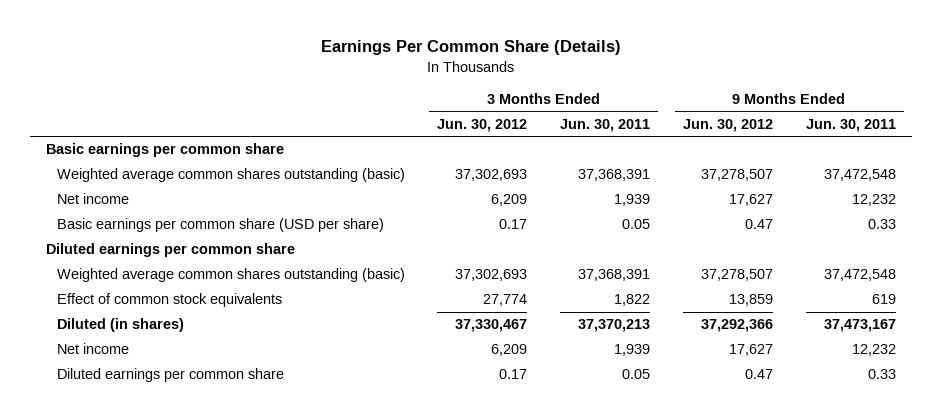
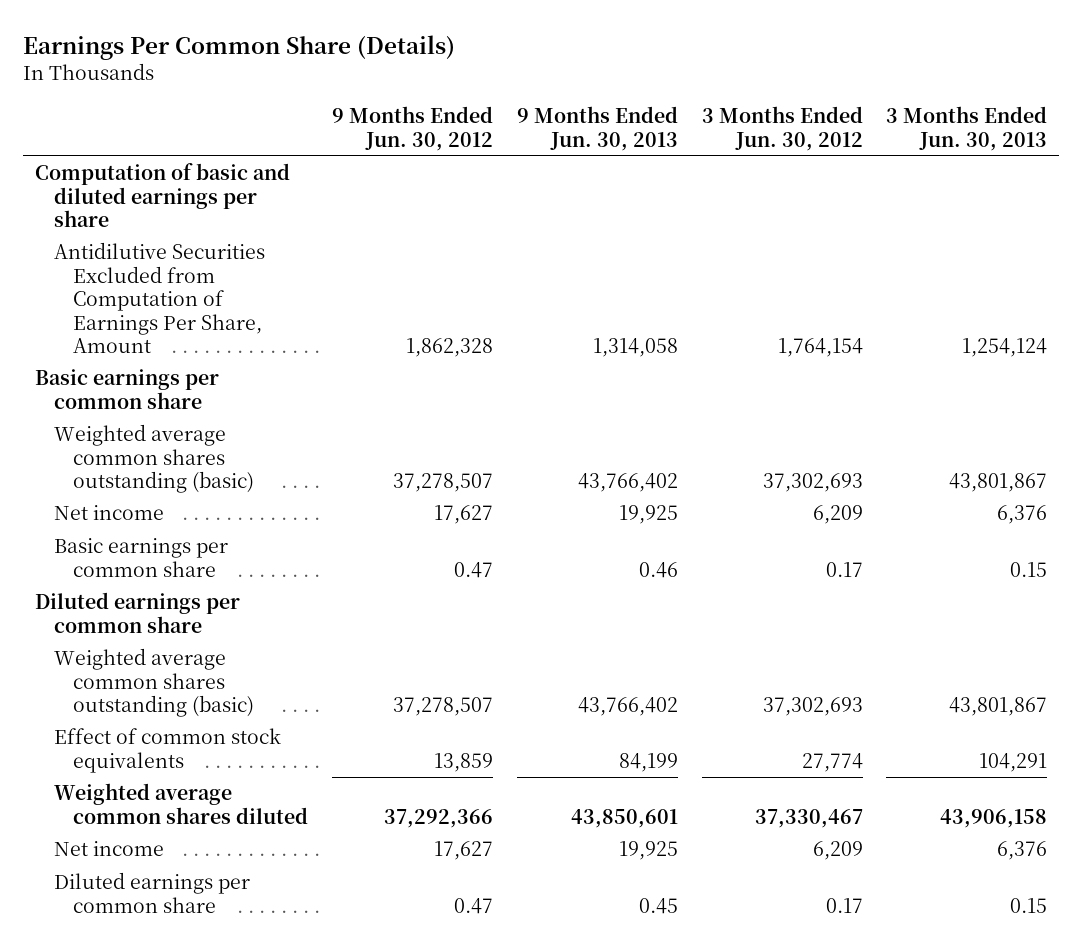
[560,118,651,132] Jun. 30, 2011 -> none
[805,118,896,132] Jun. 30, 2011 -> none
none -> [516,106,678,151] 9 Months Ended Jun. 30, 2013
none -> [886,106,1048,151] 3 Months Ended Jun. 30, 2013
none -> [34,163,290,228] Computation of basic and diluted earnings per share
none -> [54,242,266,354] Antidilutive Securities Excluded from Computation of Earnings Per Share, Amount
[56,218,384,233] Basic earnings per common share (USD per share) -> [54,538,229,577] Basic earnings per common share
[56,318,184,333] Diluted (in shares) -> [54,783,309,824] Weighted average common shares diluted

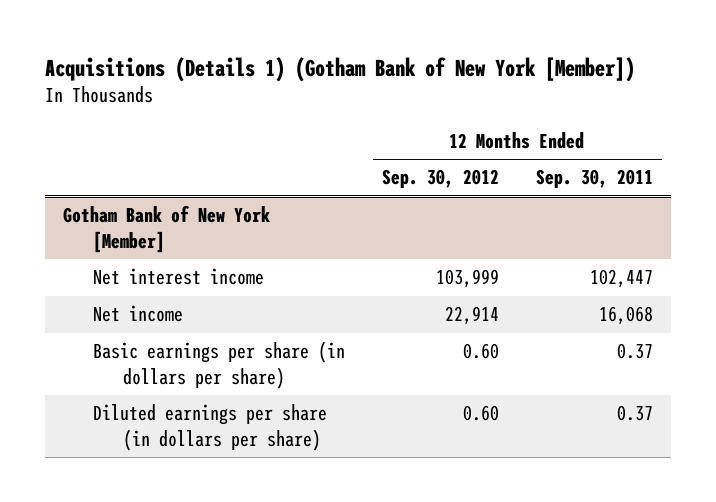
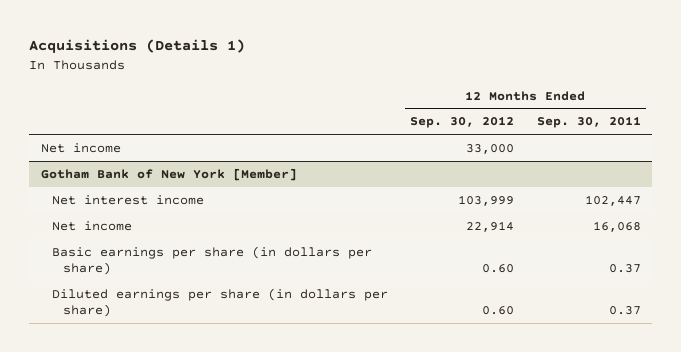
[44,56,635,82] Acquisitions (Details 1) (Gotham Bank of New York [Member]) -> [29,39,246,54] Acquisitions (Details 1)
none -> [40,142,121,153] Net income

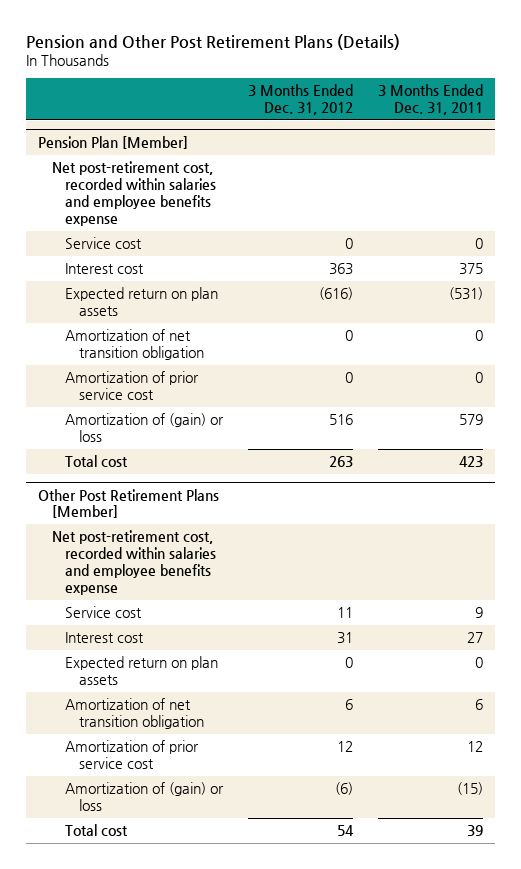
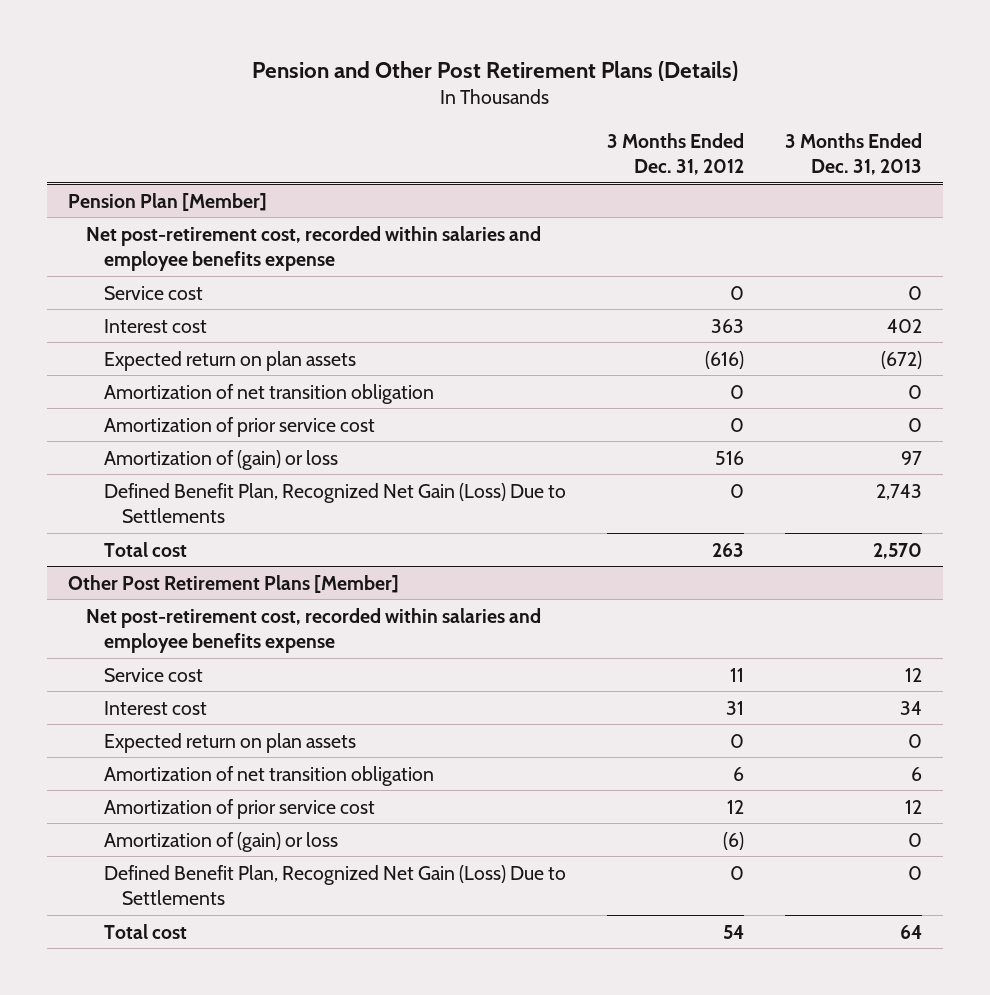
[377,84,483,115] 3 Months Ended Dec. 31, 2011 -> none
none -> [785,132,923,175] 3 Months Ended Dec. 31, 2013
none -> [104,482,567,523] Defined Benefit Plan, Recognized Net Gain (Loss) Due to Settlements
none -> [104,864,567,905] Defined Benefit Plan, Recognized Net Gain (Loss) Due to Settlements

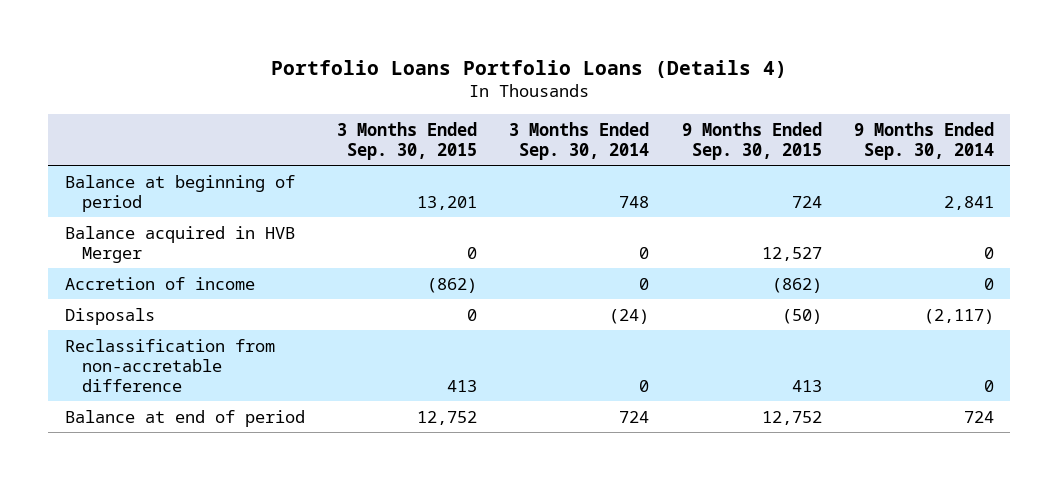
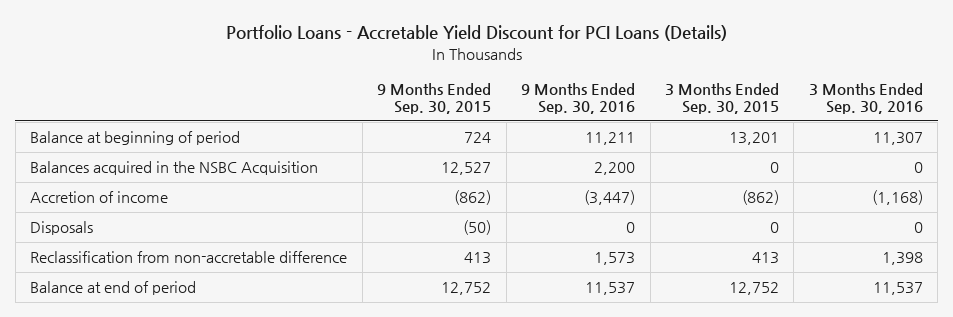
[271,59,788,78] Portfolio Loans Portfolio Loans (Details 4) -> [225,25,727,42] Portfolio Loans - Accretable Yield Discount for PCI Loans (Details)
[509,121,650,160] 3 Months Ended Sep. 30, 2014 -> none
[853,121,994,160] 9 Months Ended Sep. 30, 2014 -> none
none -> [521,82,636,115] 9 Months Ended Sep. 30, 2016
none -> [808,82,923,115] 3 Months Ended Sep. 30, 2016
[64,225,295,263] Balance acquired in HVB Merger -> [30,160,319,175] Balances acquired in the NSBC Acquisition

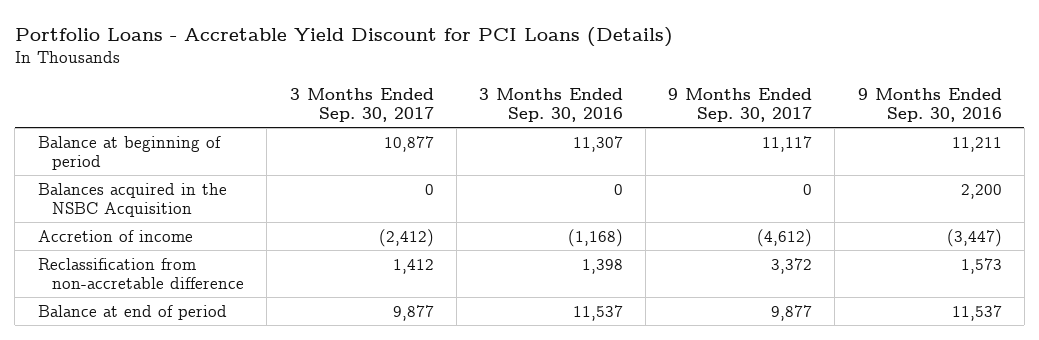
[377,82,492,115] 9 Months Ended Sep. 30, 2015 -> none
[664,82,779,115] 3 Months Ended Sep. 30, 2015 -> none
none -> [289,87,434,123] 3 Months Ended Sep. 30, 2017
none -> [668,87,813,123] 9 Months Ended Sep. 30, 2017
[30,220,94,235] Disposals -> none

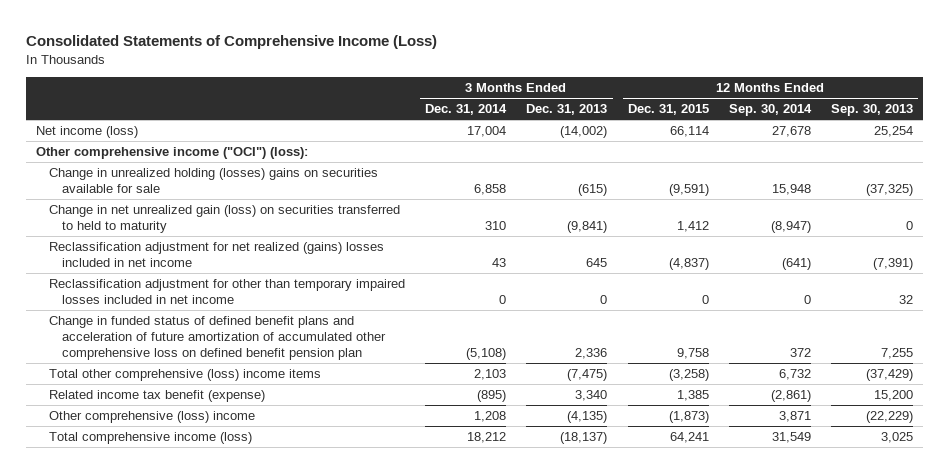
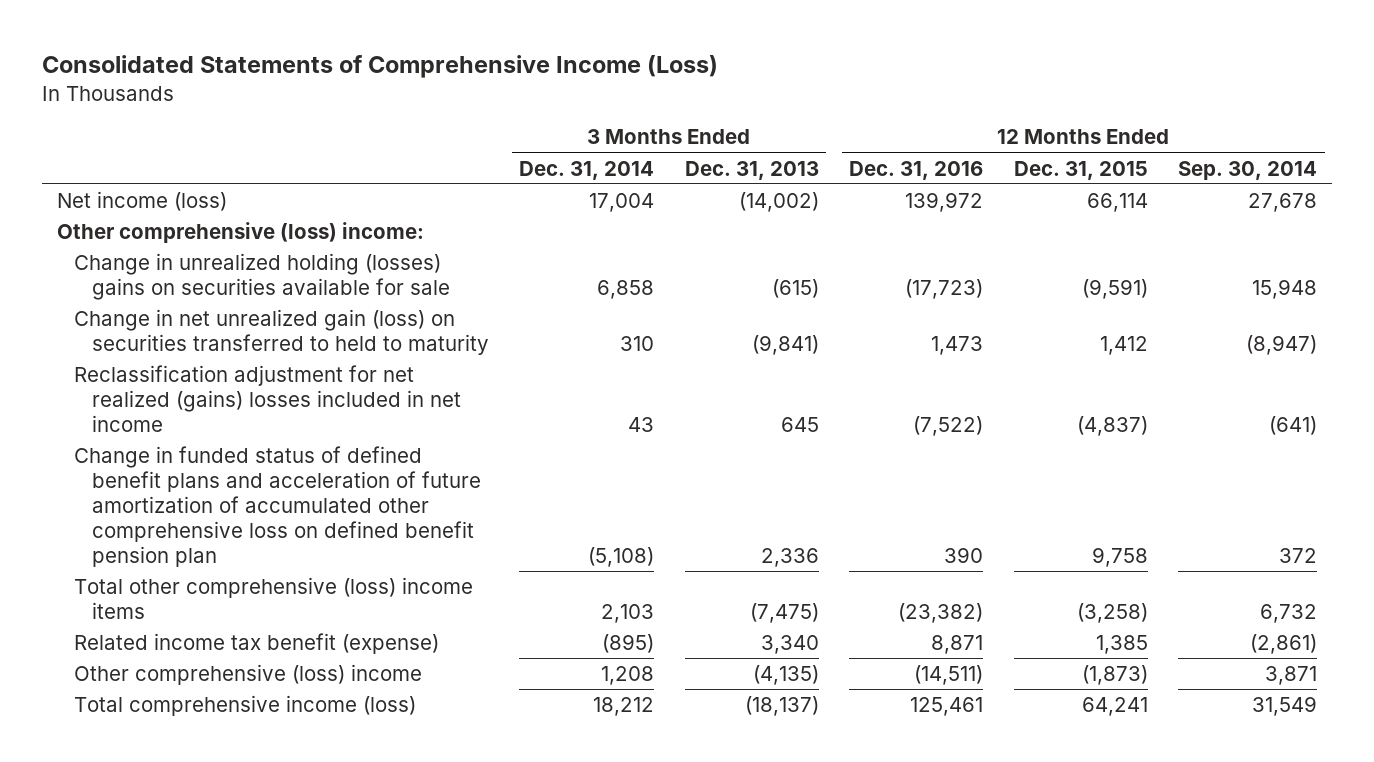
[831,104,914,117] Sep. 30, 2013 -> none
none -> [849,160,984,180] Dec. 31, 2016
[35,146,308,159] Other comprehensive income ("OCI") (loss): -> [56,222,424,244] Other comprehensive (loss) income:
[49,278,406,304] Reclassification adjustment for other than temporary impaired losses included in net income -> none

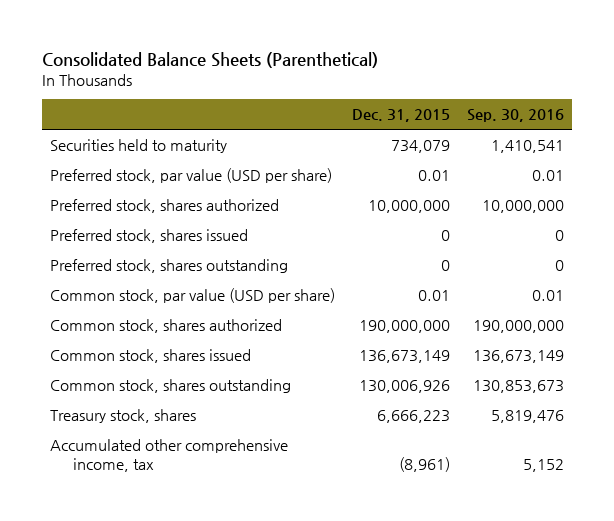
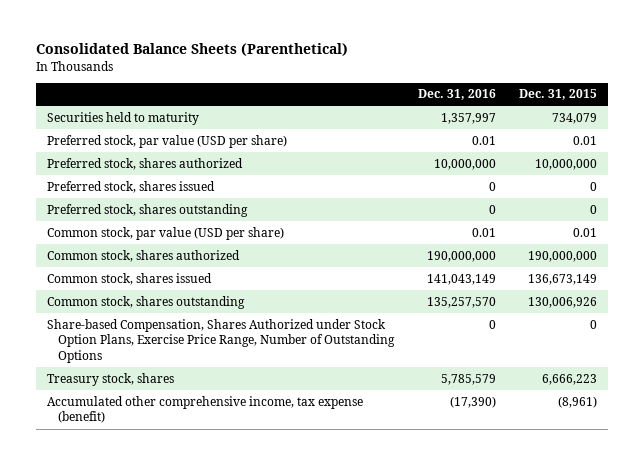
[466,109,564,123] Sep. 30, 2016 -> none
none -> [417,89,496,101] Dec. 31, 2016
none -> [47,318,396,363] Share-based Compensation, Shares Authorized under Stock Option Plans, Exercise Price Range, Number of Outstanding Options
[50,438,289,473] Accumulated other comprehensive income, tax -> [47,395,364,424] Accumulated other comprehensive income, tax expense (benefit)

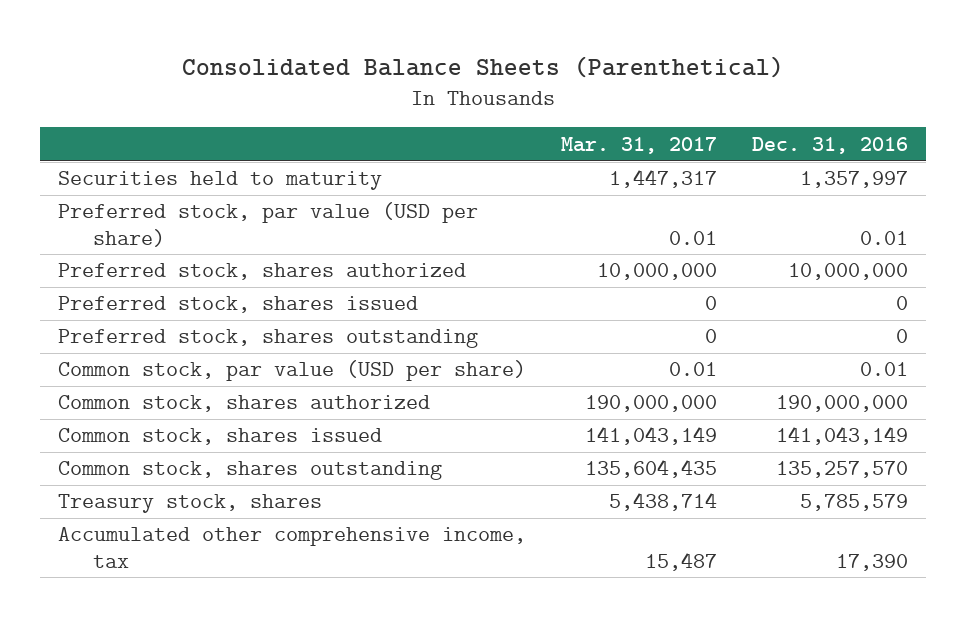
[518,89,597,101] Dec. 31, 2015 -> none
none -> [560,136,717,154] Mar. 31, 2017
[47,318,396,363] Share-based Compensation, Shares Authorized under Stock Option Plans, Exercise Price Range, Number of Outstanding Options -> none
[47,395,364,424] Accumulated other comprehensive income, tax expense (benefit) -> [57,527,526,568] Accumulated other comprehensive income, tax
[449,395,496,408] (17,390) -> [836,553,909,571] 17,390

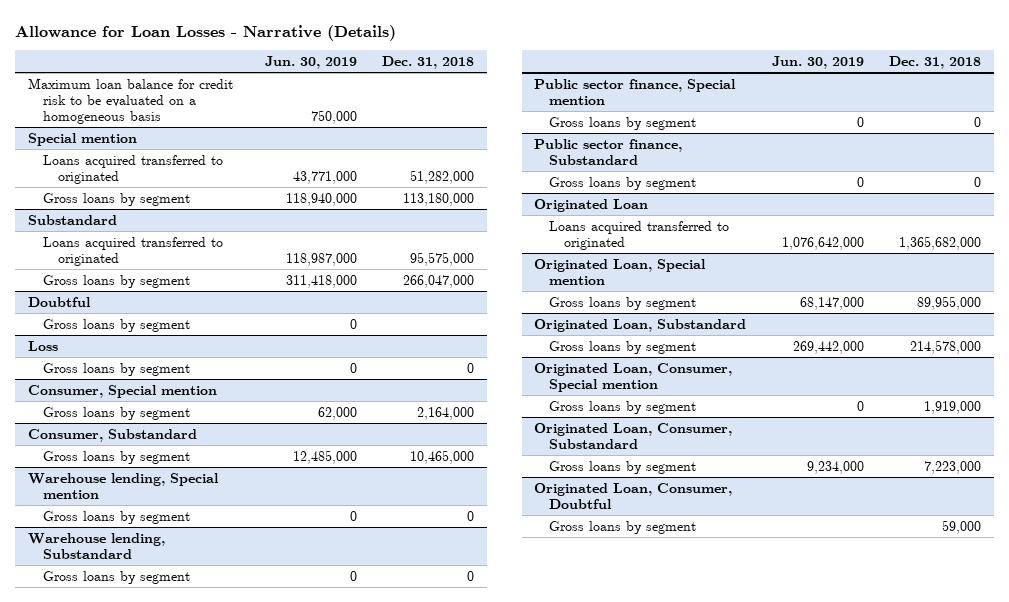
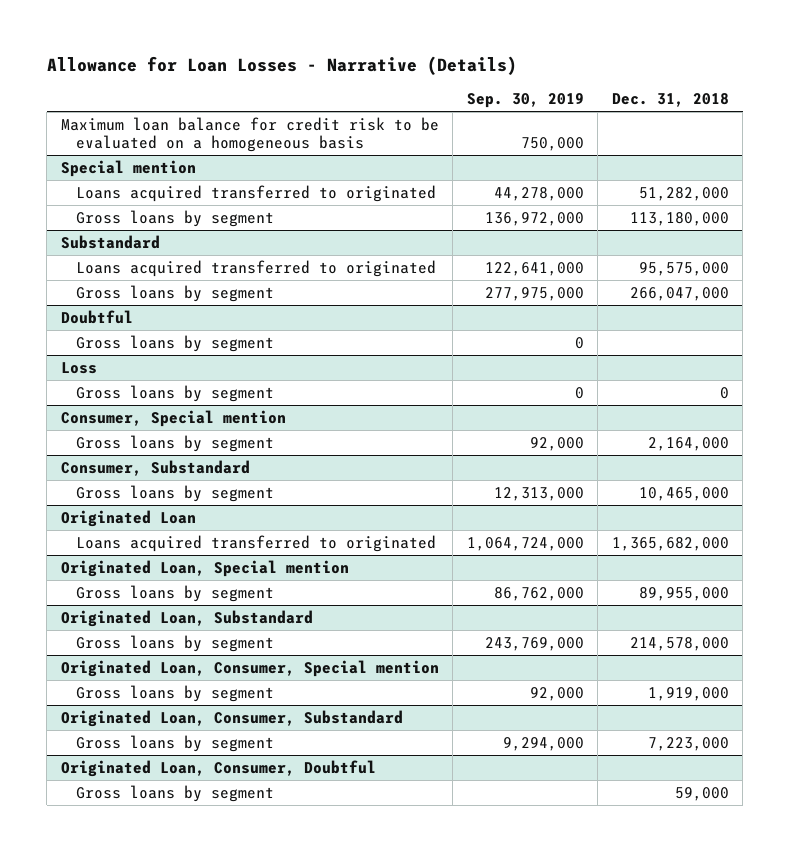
[265,56,358,70] Jun. 30, 2019 -> none
none -> [466,92,584,108] Sep. 30, 2019
[27,472,219,499] Warehouse lending, Special mention -> none
[42,510,190,524] Gross loans by segment -> none
[27,532,165,559] Warehouse lending, Substandard -> none
[42,570,190,584] Gross loans by segment -> none
[534,78,737,105] Public sector finance, Special mention -> none
[549,116,697,130] Gross loans by segment -> none
[534,138,683,165] Public sector finance, Substandard -> none
[549,176,697,190] Gross loans by segment -> none

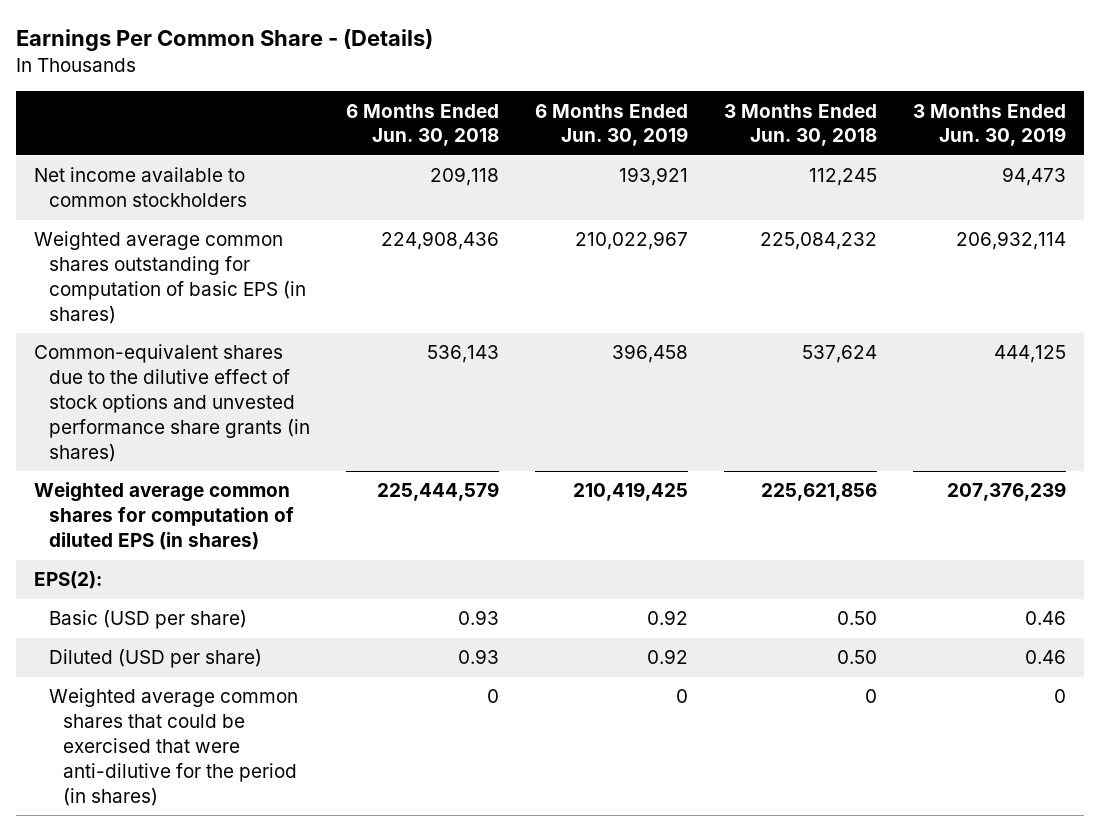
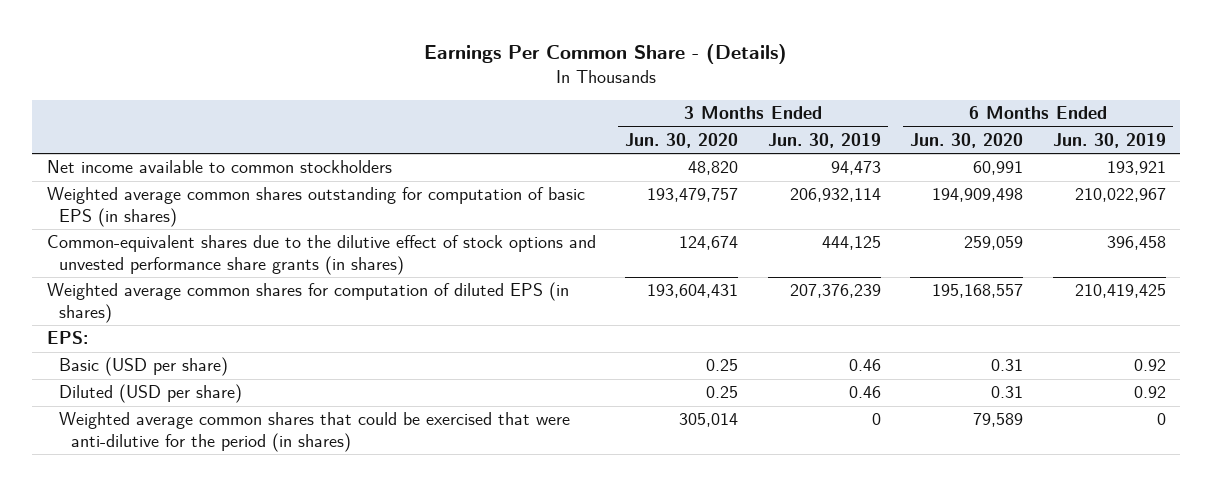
[345,103,499,147] 6 Months Ended Jun. 30, 2018 -> none
[724,103,878,147] 3 Months Ended Jun. 30, 2018 -> none
none -> [625,132,739,148] Jun. 30, 2020
none -> [910,132,1024,148] Jun. 30, 2020
[34,571,103,590] EPS(2): -> [46,331,88,345] EPS:

